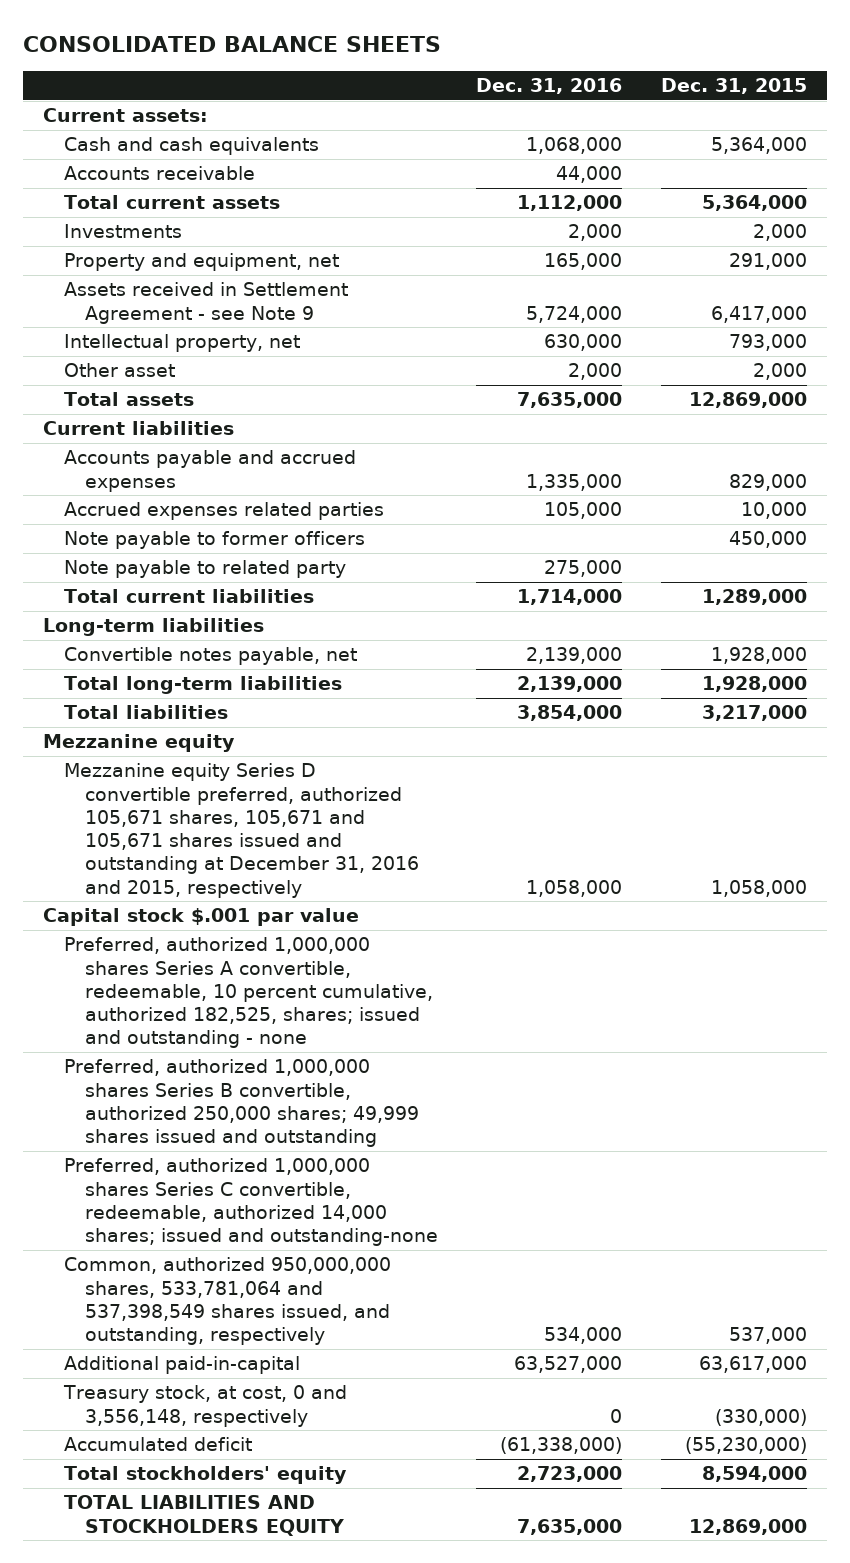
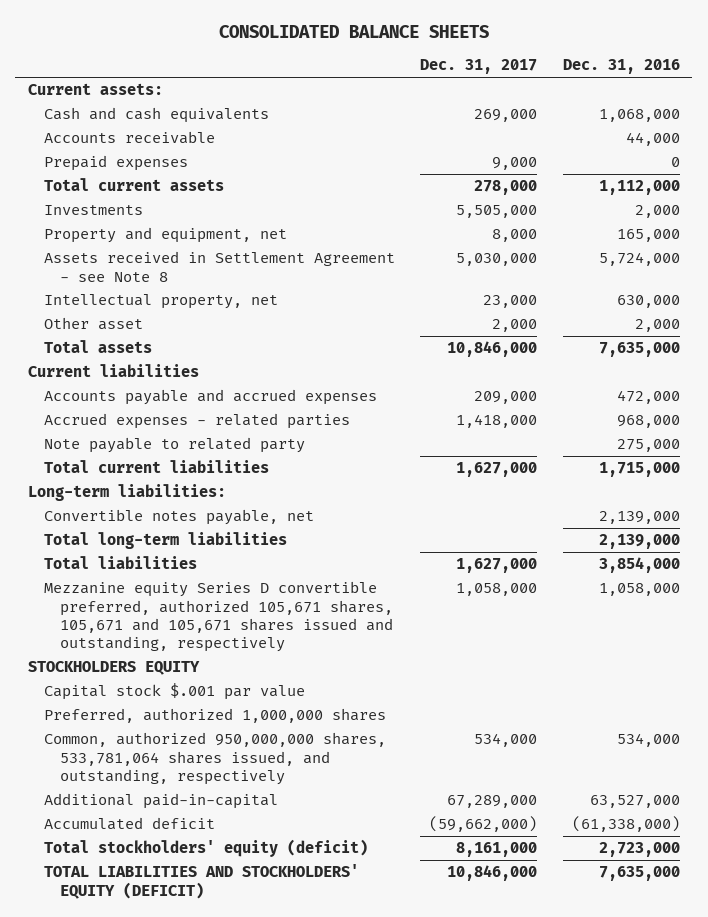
[661,78,808,95] Dec. 31, 2015 -> none
none -> [420,59,538,75] Dec. 31, 2017
none -> [44,155,189,172] Prepaid expenses
[63,282,348,324] Assets received in Settlement Agreement - see Note 9 -> [44,251,396,282] Assets received in Settlement Agreement - see Note 8
[63,531,365,550] Note payable to former officers -> none
[526,473,623,491] 1,335,000 -> [616,390,680,405] 472,000
[63,502,384,521] Accrued expenses related parties -> [44,413,351,430] Accrued expenses - related parties
[544,502,623,520] 105,000 -> [616,415,680,429] 968,000
[517,589,623,606] 1,714,000 -> [598,462,680,478] 1,715,000
[42,618,264,637] Long-term liabilities -> [27,484,226,502] Long-term liabilities:
[42,734,235,753] Mezzanine equity -> none
[63,763,419,898] Mezzanine equity Series D convertible preferred, authorized 105,671 shares, 105,671 and 105,671 shares issued and outstanding at December 31, 2016 and 2015, respectively -> [44,581,394,653] Mezzanine equity Series D convertible preferred, authorized 105,671 shares, 105,671 and 105,671 shares issued and outstanding, respectively
none -> [27,661,200,676] STOCKHOLDERS EQUITY
[63,937,433,1049] Preferred, authorized 1,000,000 shares Series A convertible, redeemable, 10 percent cumulative, authorized 182,525, shares; issued and outstanding - none -> none
[63,1059,419,1148] Preferred, authorized 1,000,000 shares Series B convertible, authorized 250,000 shares; 49,999 shares issued and outstanding -> none
[63,1158,438,1247] Preferred, authorized 1,000,000 shares Series C convertible, redeemable, authorized 14,000 shares; issued and outstanding-none -> none
none -> [44,708,387,724] Preferred, authorized 1,000,000 shares
[63,1257,391,1346] Common, authorized 950,000,000 shares, 533,781,064 and 537,398,549 shares issued, and outstanding, respectively -> [44,732,387,785] Common, authorized 950,000,000 shares, 533,781,064 shares issued, and outstanding, respectively
[62,1385,347,1427] Treasury stock, at cost, 0 and 3,556,148, respectively -> none
[63,1466,347,1485] Total stockholders' equity -> [44,839,369,858] Total stockholders' equity (deficit)
[63,1495,344,1536] TOTAL LIABILITIES AND STOCKHOLDERS EQUITY -> [44,864,360,899] TOTAL LIABILITIES AND STOCKHOLDERS' EQUITY (DEFICIT)

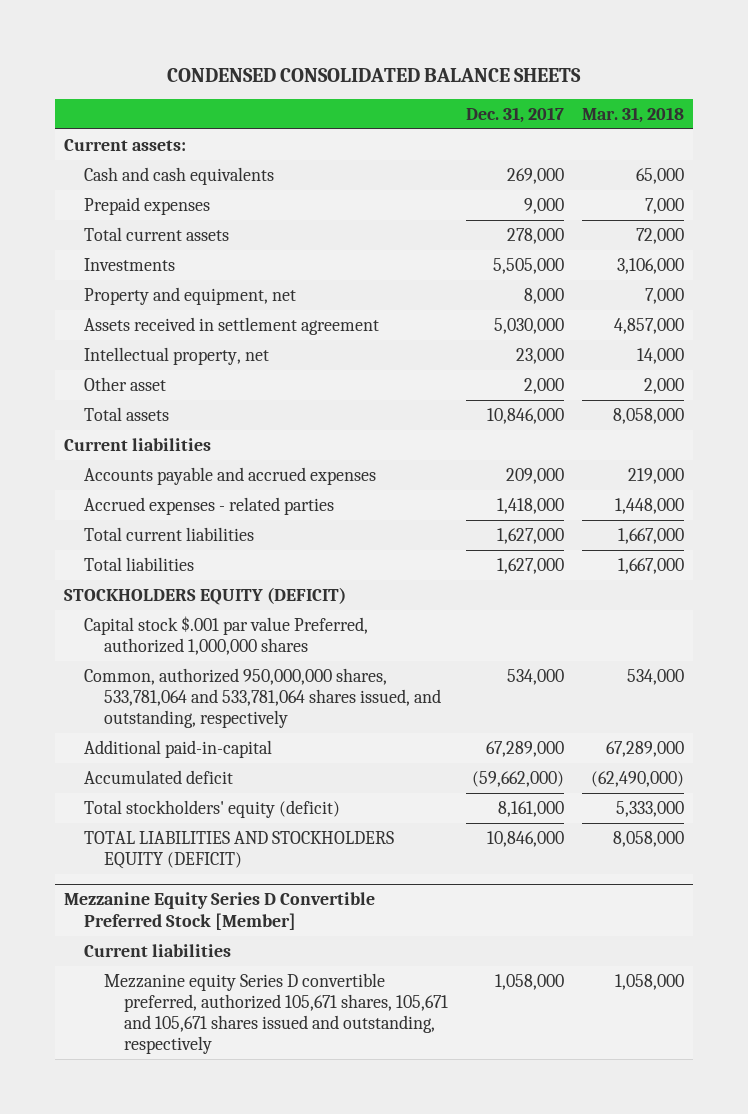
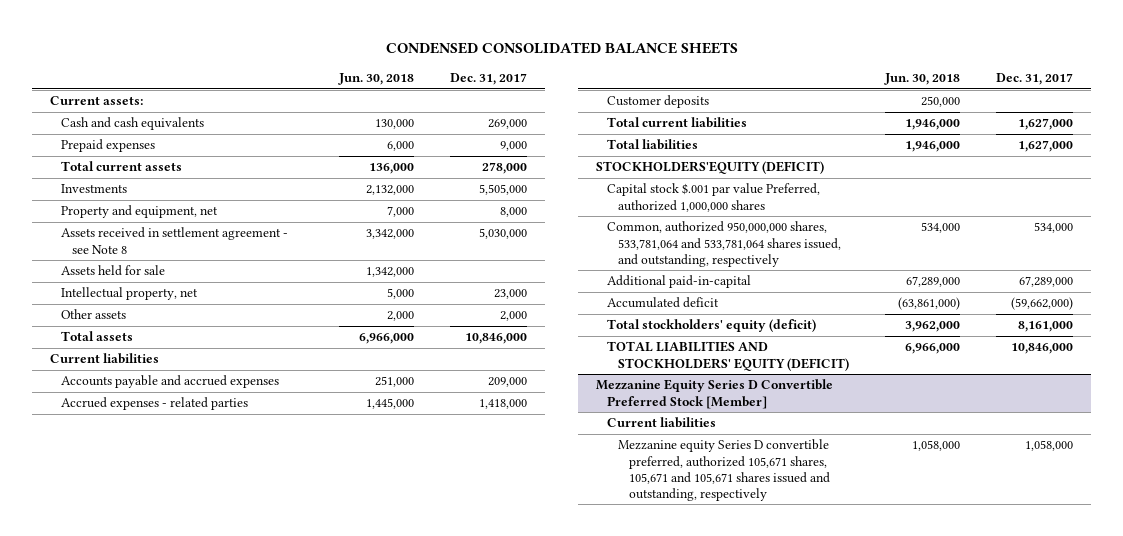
[582,106,685,123] Mar. 31, 2018 -> none
none -> [337,72,414,85] Jun. 30, 2018
[83,316,379,335] Assets received in settlement agreement -> [60,227,288,254] Assets received in settlement agreement - see Note 8
none -> [60,265,165,277] Assets held for sale
[83,376,166,391] Other asset -> [60,309,126,320] Other assets
none -> [607,95,710,109] Customer deposits
[63,586,346,605] STOCKHOLDERS EQUITY (DEFICIT) -> [596,161,825,175] STOCKHOLDERS'EQUITY (DEFICIT)
[83,830,394,869] TOTAL LIABILITIES AND STOCKHOLDERS EQUITY (DEFICIT) -> [607,341,849,371] TOTAL LIABILITIES AND STOCKHOLDERS' EQUITY (DEFICIT)

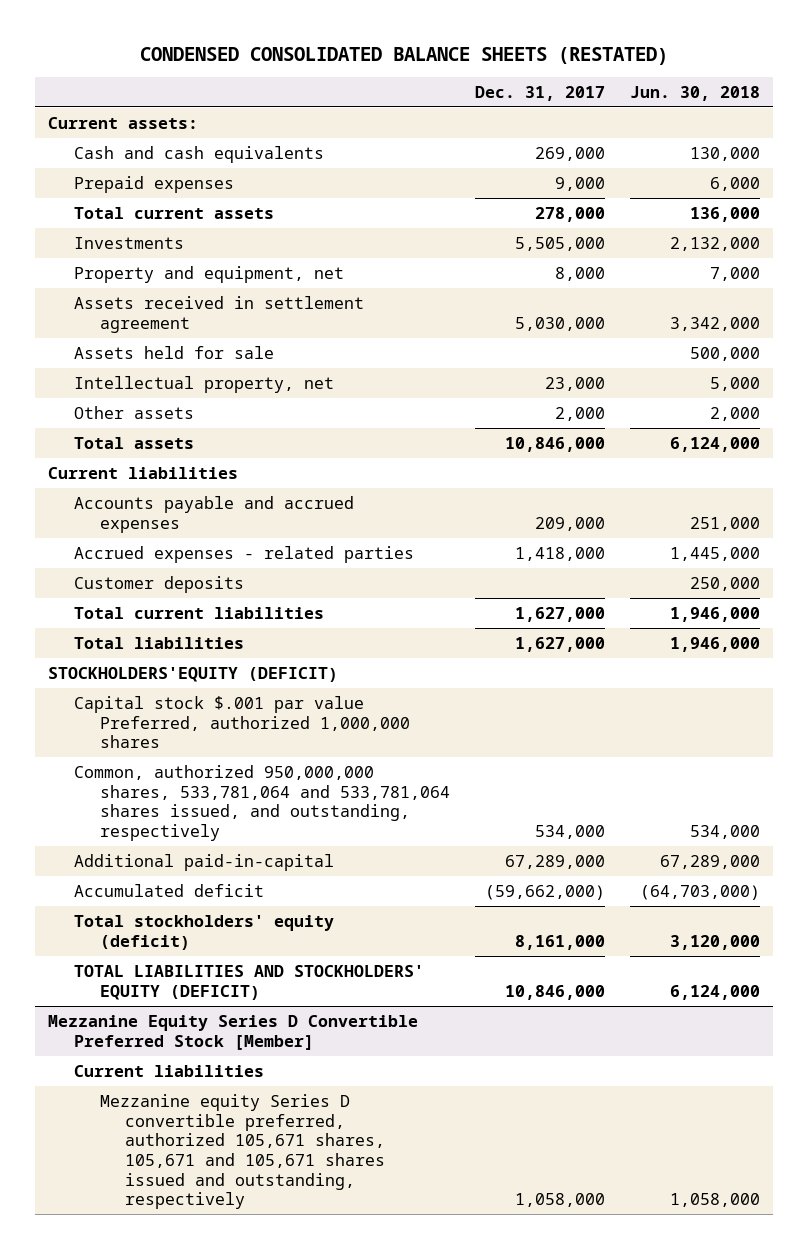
[385,42,738,55] CONDENSED CONSOLIDATED BALANCE SHEETS -> [140,46,669,65] CONDENSED CONSOLIDATED BALANCE SHEETS (RESTATED)
[60,227,288,254] Assets received in settlement agreement - see Note 8 -> [73,295,364,333] Assets received in settlement agreement
[365,267,414,278] 1,342,000 -> [690,346,761,361] 500,000
[358,333,414,345] 6,966,000 -> [670,436,761,452] 6,124,000
[897,297,960,311] (63,861,000) -> [640,884,761,900] (64,703,000)
[904,321,960,333] 3,962,000 -> [670,934,761,950] 3,120,000
[904,343,960,355] 6,966,000 -> [670,984,761,1000] 6,124,000

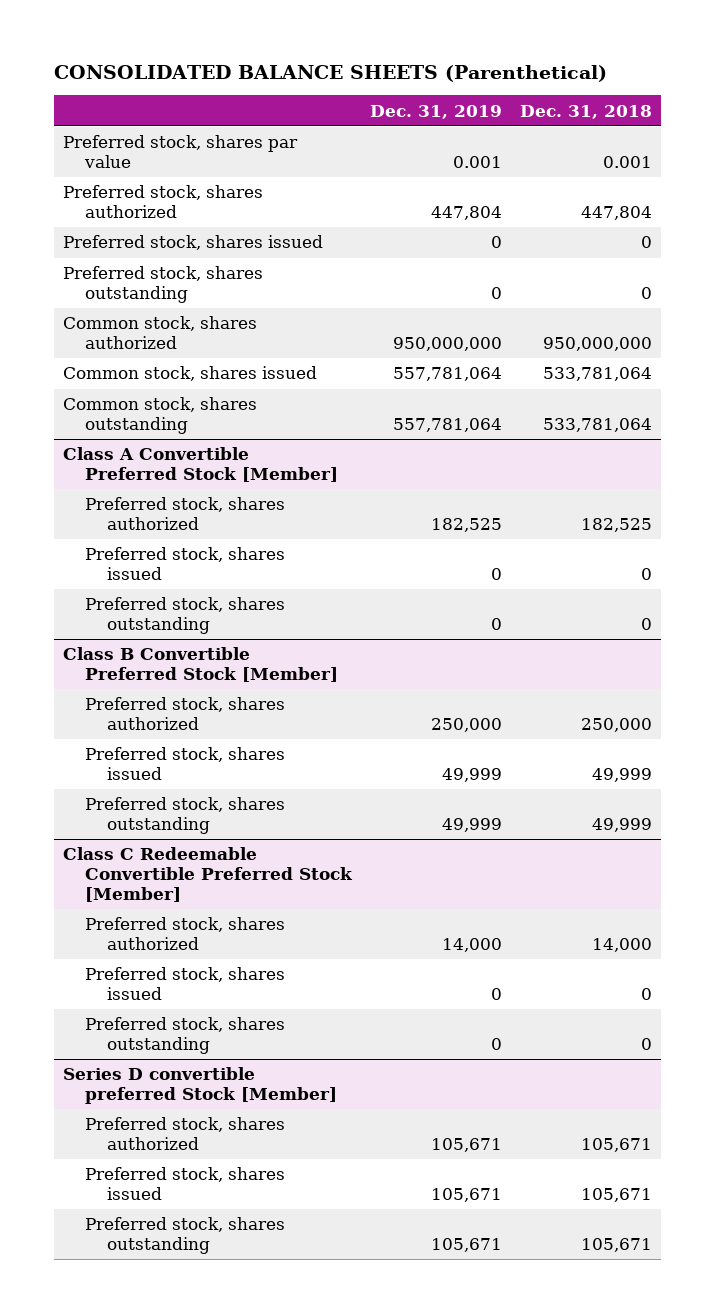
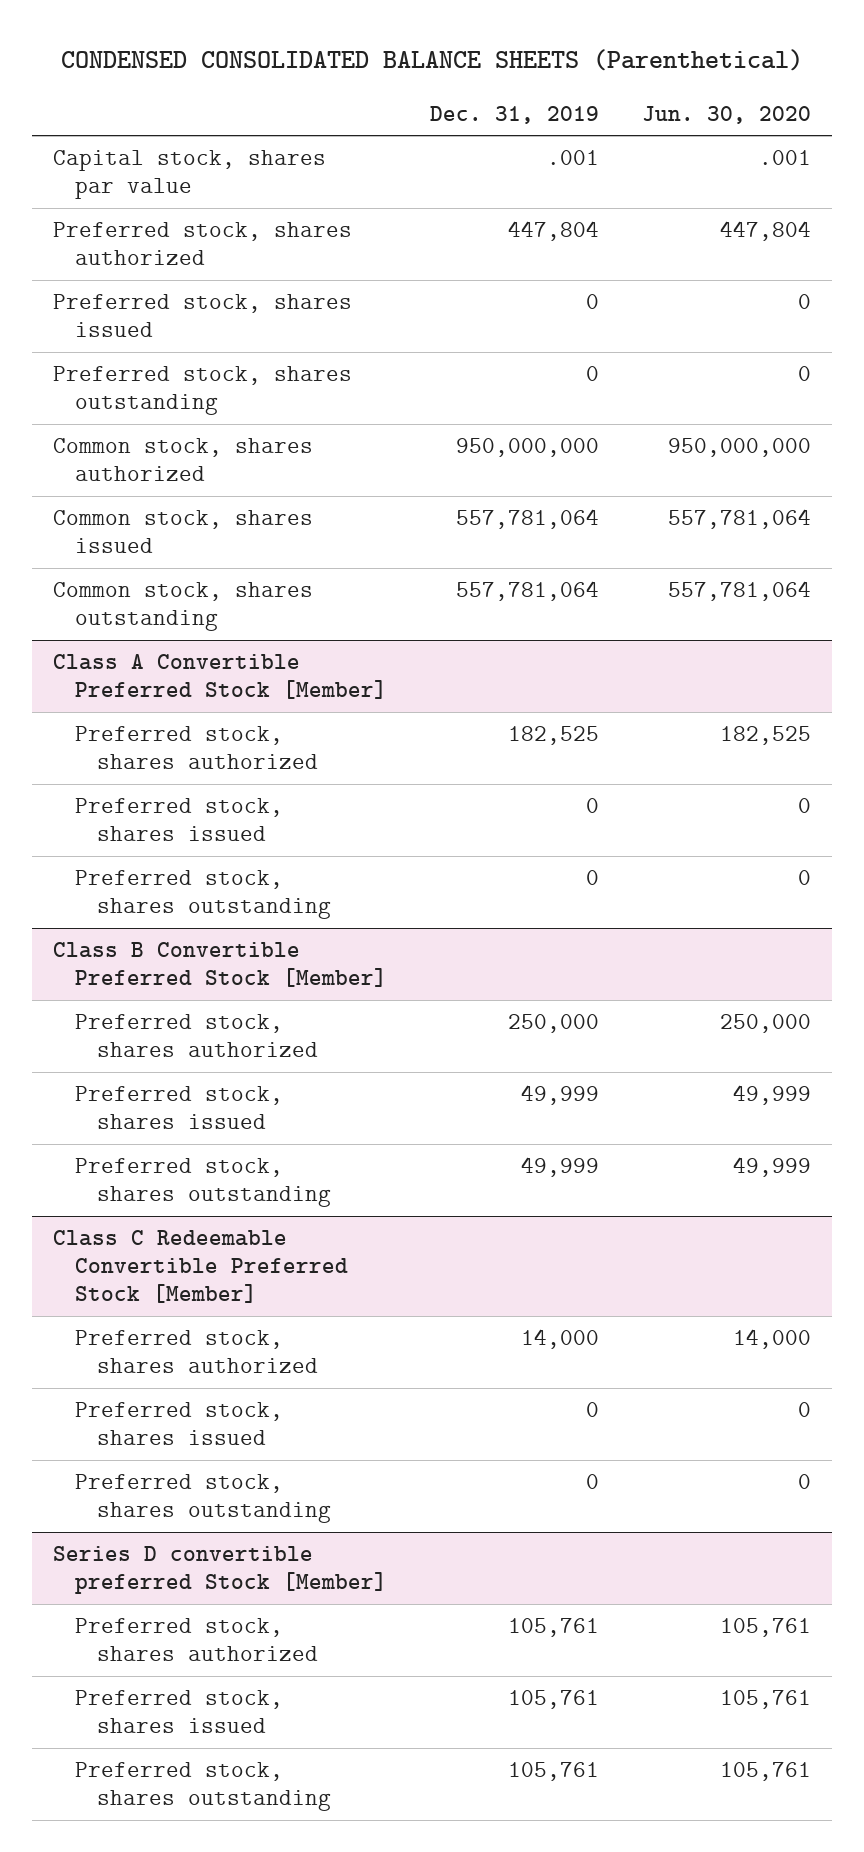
[53,64,607,82] CONSOLIDATED BALANCE SHEETS (Parenthetical) -> [60,49,803,72] CONDENSED CONSOLIDATED BALANCE SHEETS (Parenthetical)
[519,104,652,119] Dec. 31, 2018 -> none
none -> [641,105,811,124] Jun. 30, 2020
[62,135,298,169] Preferred stock, shares par value -> [52,149,326,200] Capital stock, shares par value
[452,156,502,169] 0.001 -> [546,149,599,165] .001
[430,1138,502,1153] 105,671 -> [507,1617,599,1637] 105,761
[430,1188,502,1203] 105,671 -> [507,1689,599,1709] 105,761
[430,1238,502,1253] 105,671 -> [507,1761,599,1781] 105,761

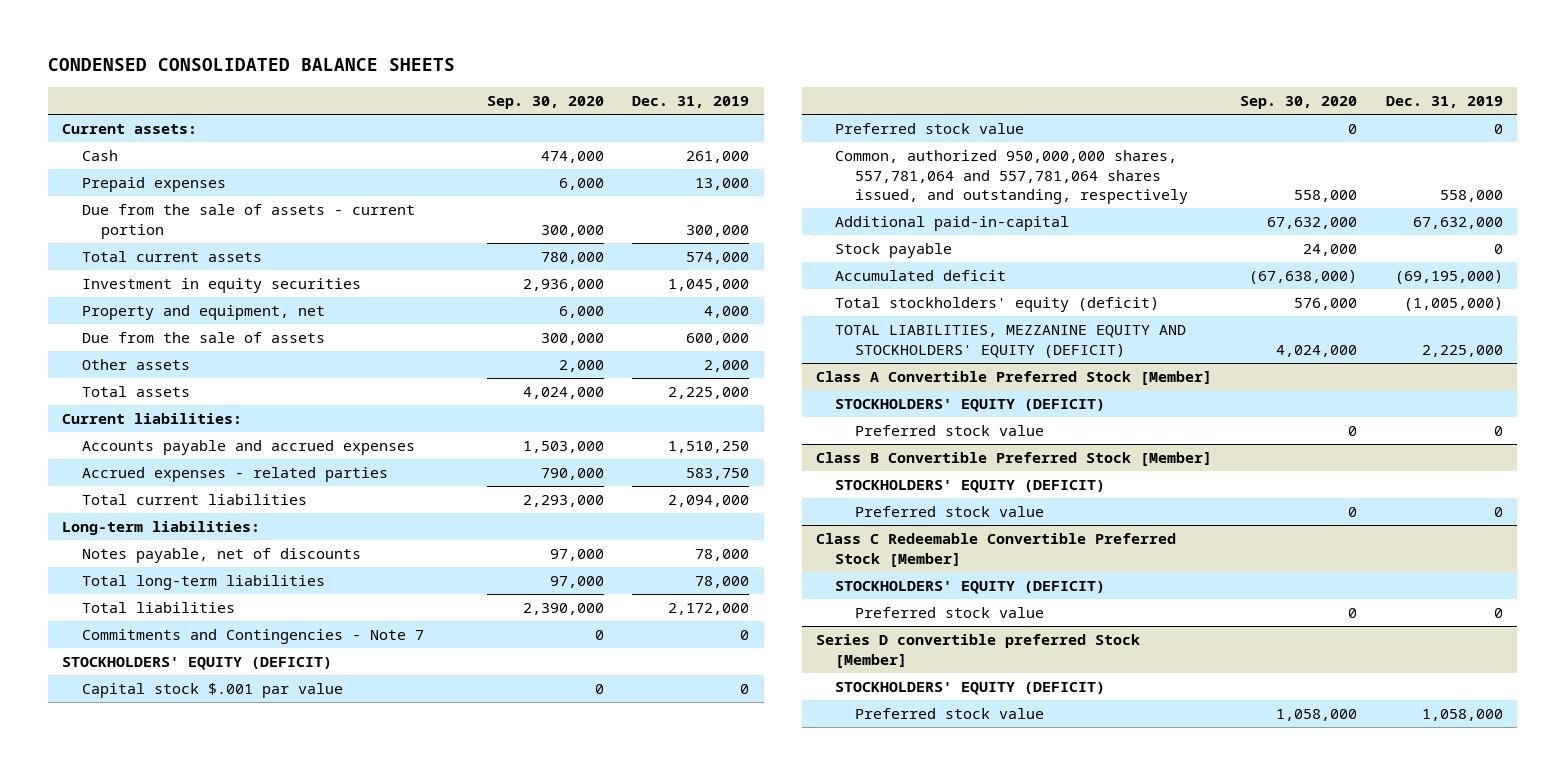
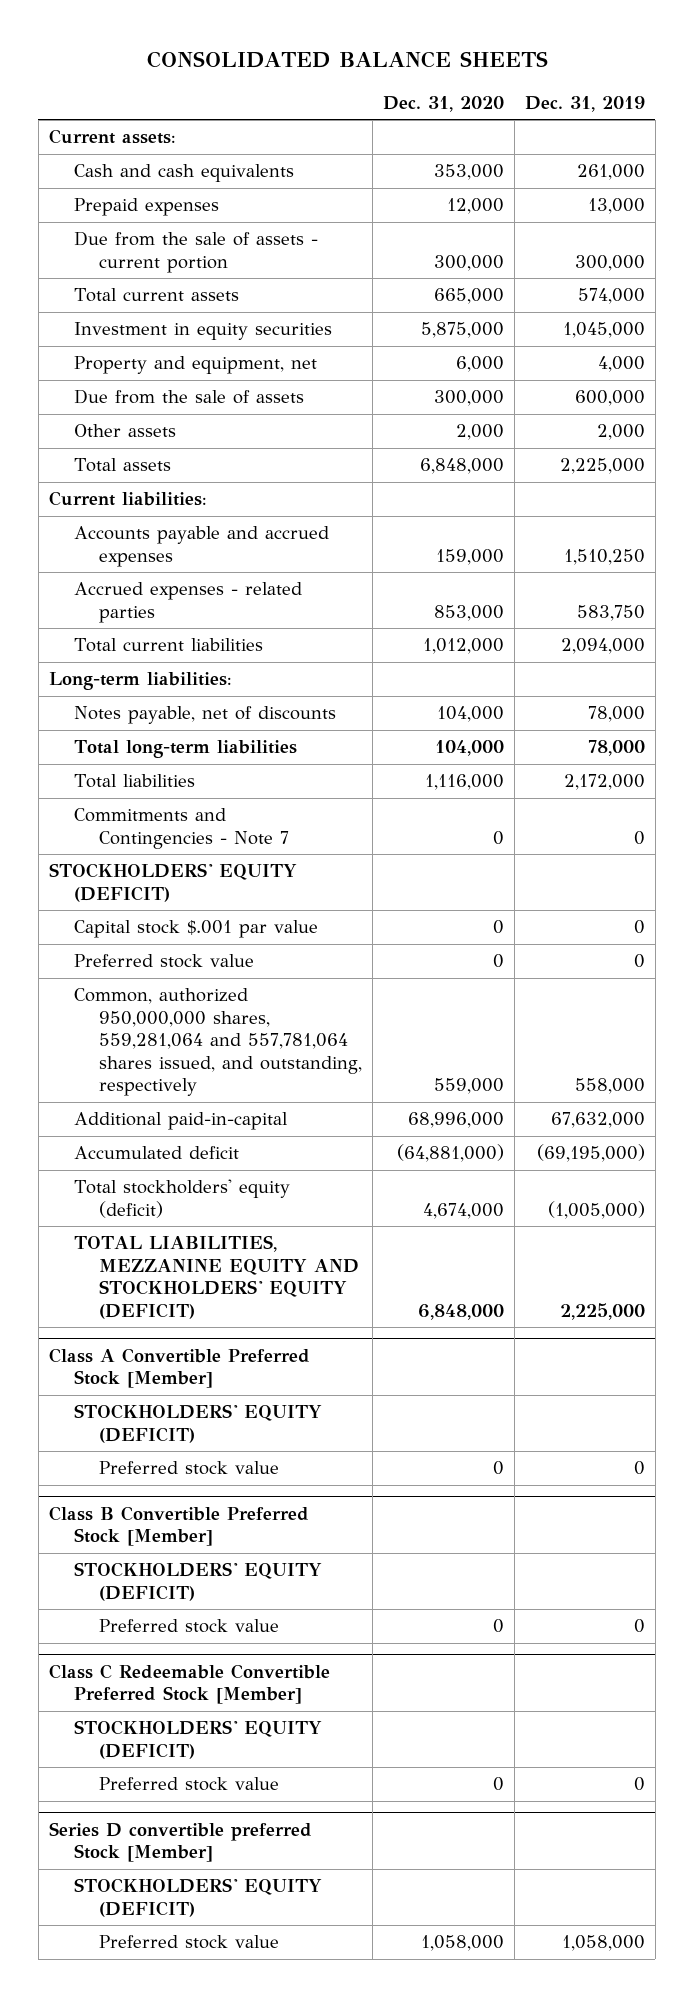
[47,58,455,72] CONDENSED CONSOLIDATED BALANCE SHEETS -> [146,50,548,68] CONSOLIDATED BALANCE SHEETS
[486,95,604,109] Sep. 30, 2020 -> none
none -> [382,95,504,112] Dec. 31, 2020
[81,150,118,162] Cash -> [73,164,294,183] Cash and cash equivalents
[835,150,1188,205] Common, authorized 950,000,000 shares, 557,781,064 and 557,781,064 shares issued, and outstanding, respectively -> [73,988,362,1097] Common, authorized 950,000,000 shares, 559,281,064 and 557,781,064 shares issued, and outstanding, respectively
[835,243,953,259] Stock payable -> none

